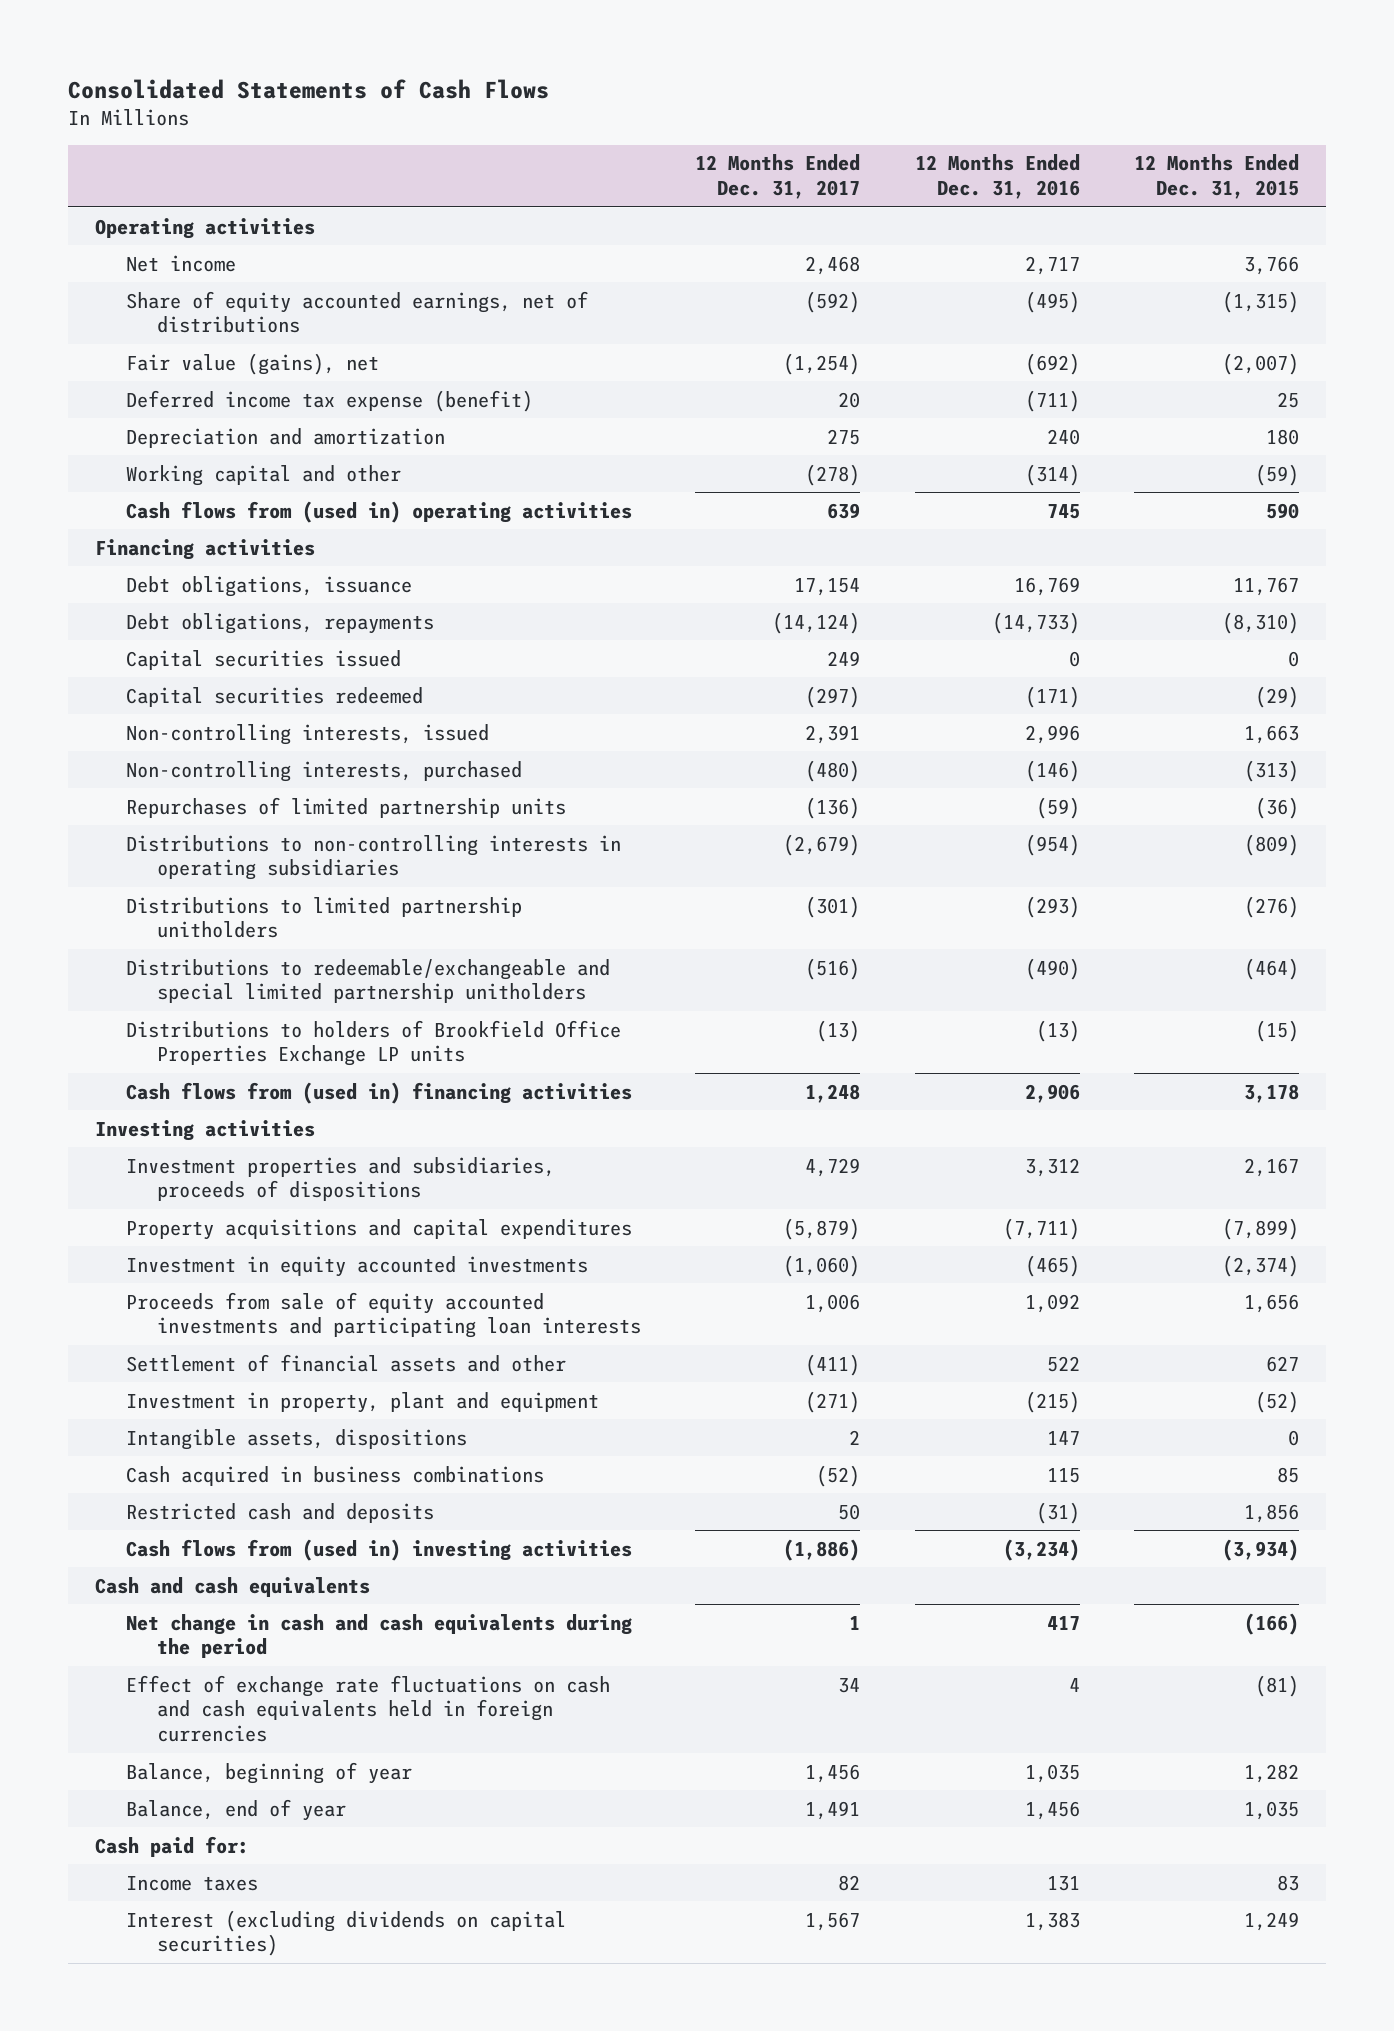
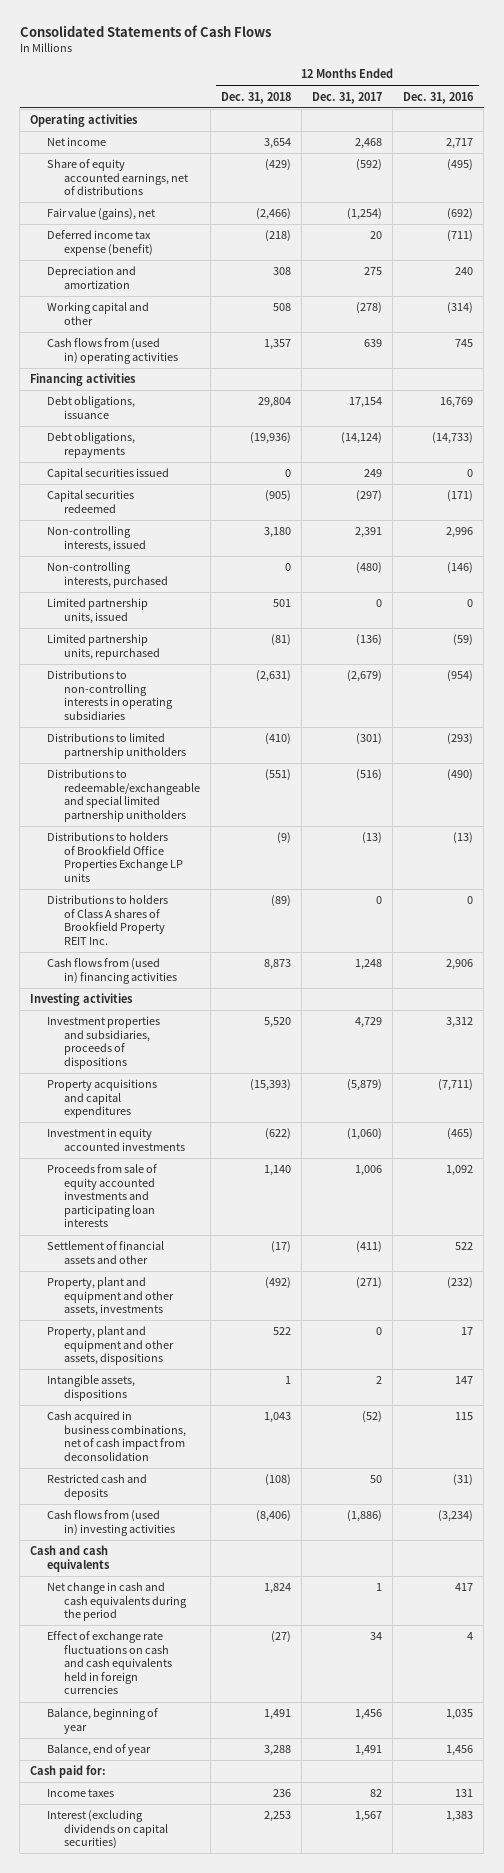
[1134,154,1300,200] 12 Months Ended Dec. 31, 2015 -> none
none -> [220,91,291,104] Dec. 31, 2018
none -> [47,598,149,624] Limited partnership units, issued
[125,796,566,818] Repurchases of limited partnership units -> [47,634,160,660] Limited partnership units, repurchased
none -> [47,895,169,945] Distributions to holders of Class A shares of Brookfield Property REIT Inc.
[125,1391,599,1413] Investment in property, plant and equipment -> [47,1277,174,1317] Property, plant and equipment and other assets, investments
[1024,1390,1080,1413] (215) -> [447,1277,474,1290] (232)
none -> [47,1326,174,1366] Property, plant and equipment and other assets, dispositions
[125,1465,544,1486] Cash acquired in business combinations -> [47,1411,186,1461] Cash acquired in business combinations, net of cash impact from deconsolidation

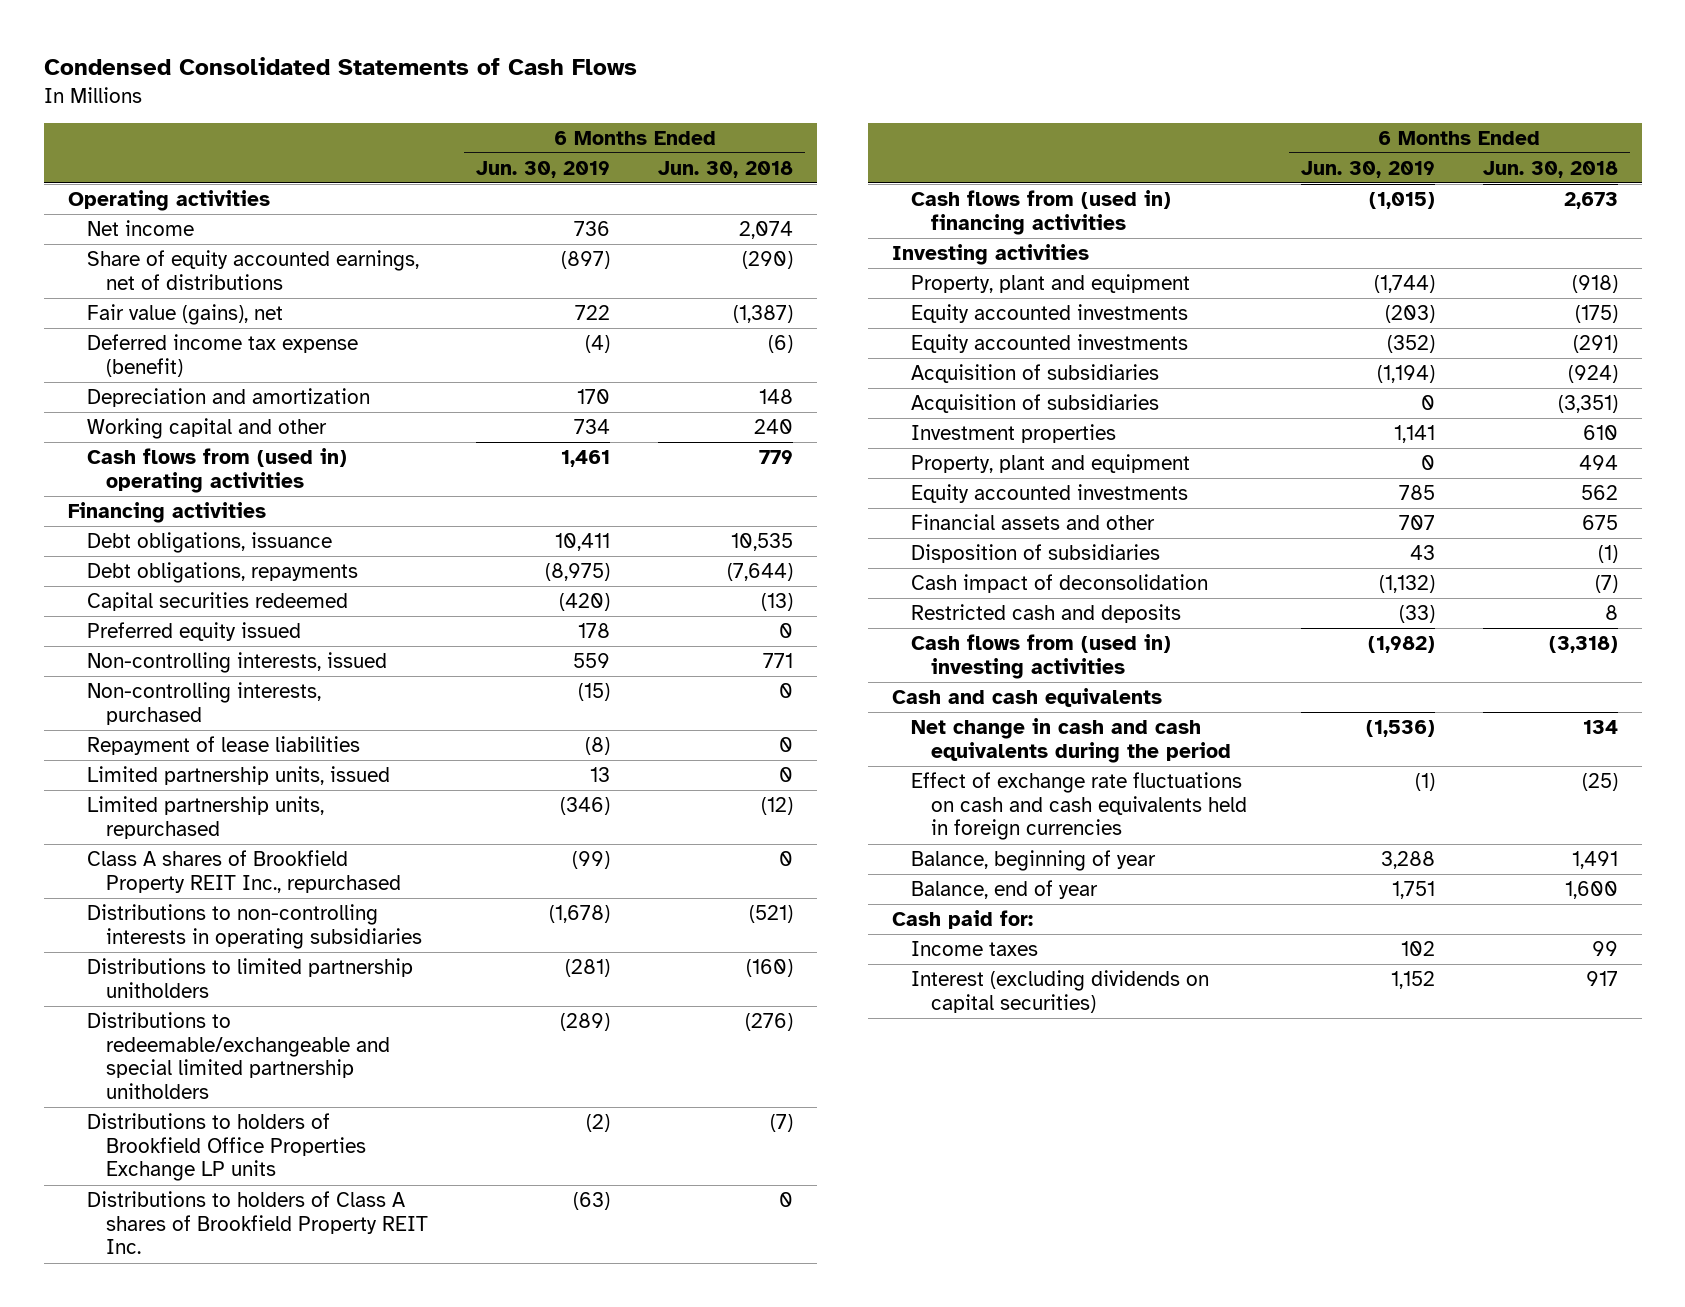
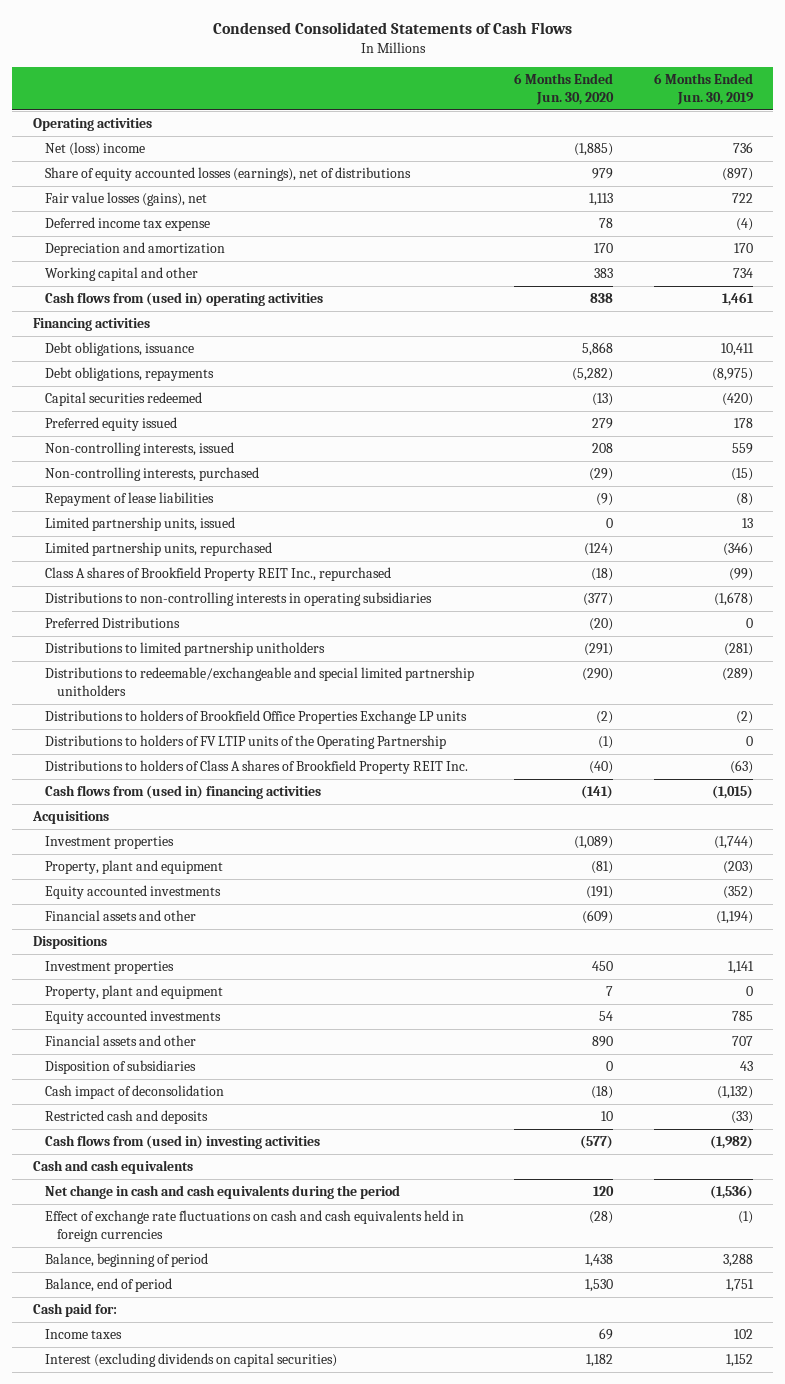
[658,160,794,178] Jun. 30, 2018 -> none
none -> [514,72,615,105] 6 Months Ended Jun. 30, 2020
[86,219,194,236] Net income -> [44,142,145,157] Net (loss) income
[86,249,419,290] Share of equity accounted earnings, net of distributions -> [44,167,411,182] Share of equity accounted losses (earnings), net of distributions
[86,303,283,325] Fair value (gains), net -> [44,192,207,207] Fair value losses (gains), net
[86,333,358,377] Deferred income tax expense (benefit) -> [44,217,210,232] Deferred income tax expense
none -> [44,617,180,629] Preferred Distributions
none -> [44,735,446,750] Distributions to holders of FV LTIP units of the Operating Partnership
[892,243,1090,265] Investing activities -> none
[911,303,1189,323] Equity accounted investments -> none
none -> [31,811,109,825] Acquisitions
none -> [44,836,174,850] Investment properties
[1373,274,1435,293] (1,744) -> [722,861,753,875] (203)
[911,393,1160,413] Acquisition of subsidiaries -> none
[911,363,1160,383] Acquisition of subsidiaries -> [44,910,196,922] Financial assets and other
none -> [32,936,107,950] Dispositions
[911,849,1157,871] Balance, beginning of year -> [44,1253,208,1268] Balance, beginning of period
[911,879,1099,899] Balance, end of year -> [44,1278,172,1293] Balance, end of period

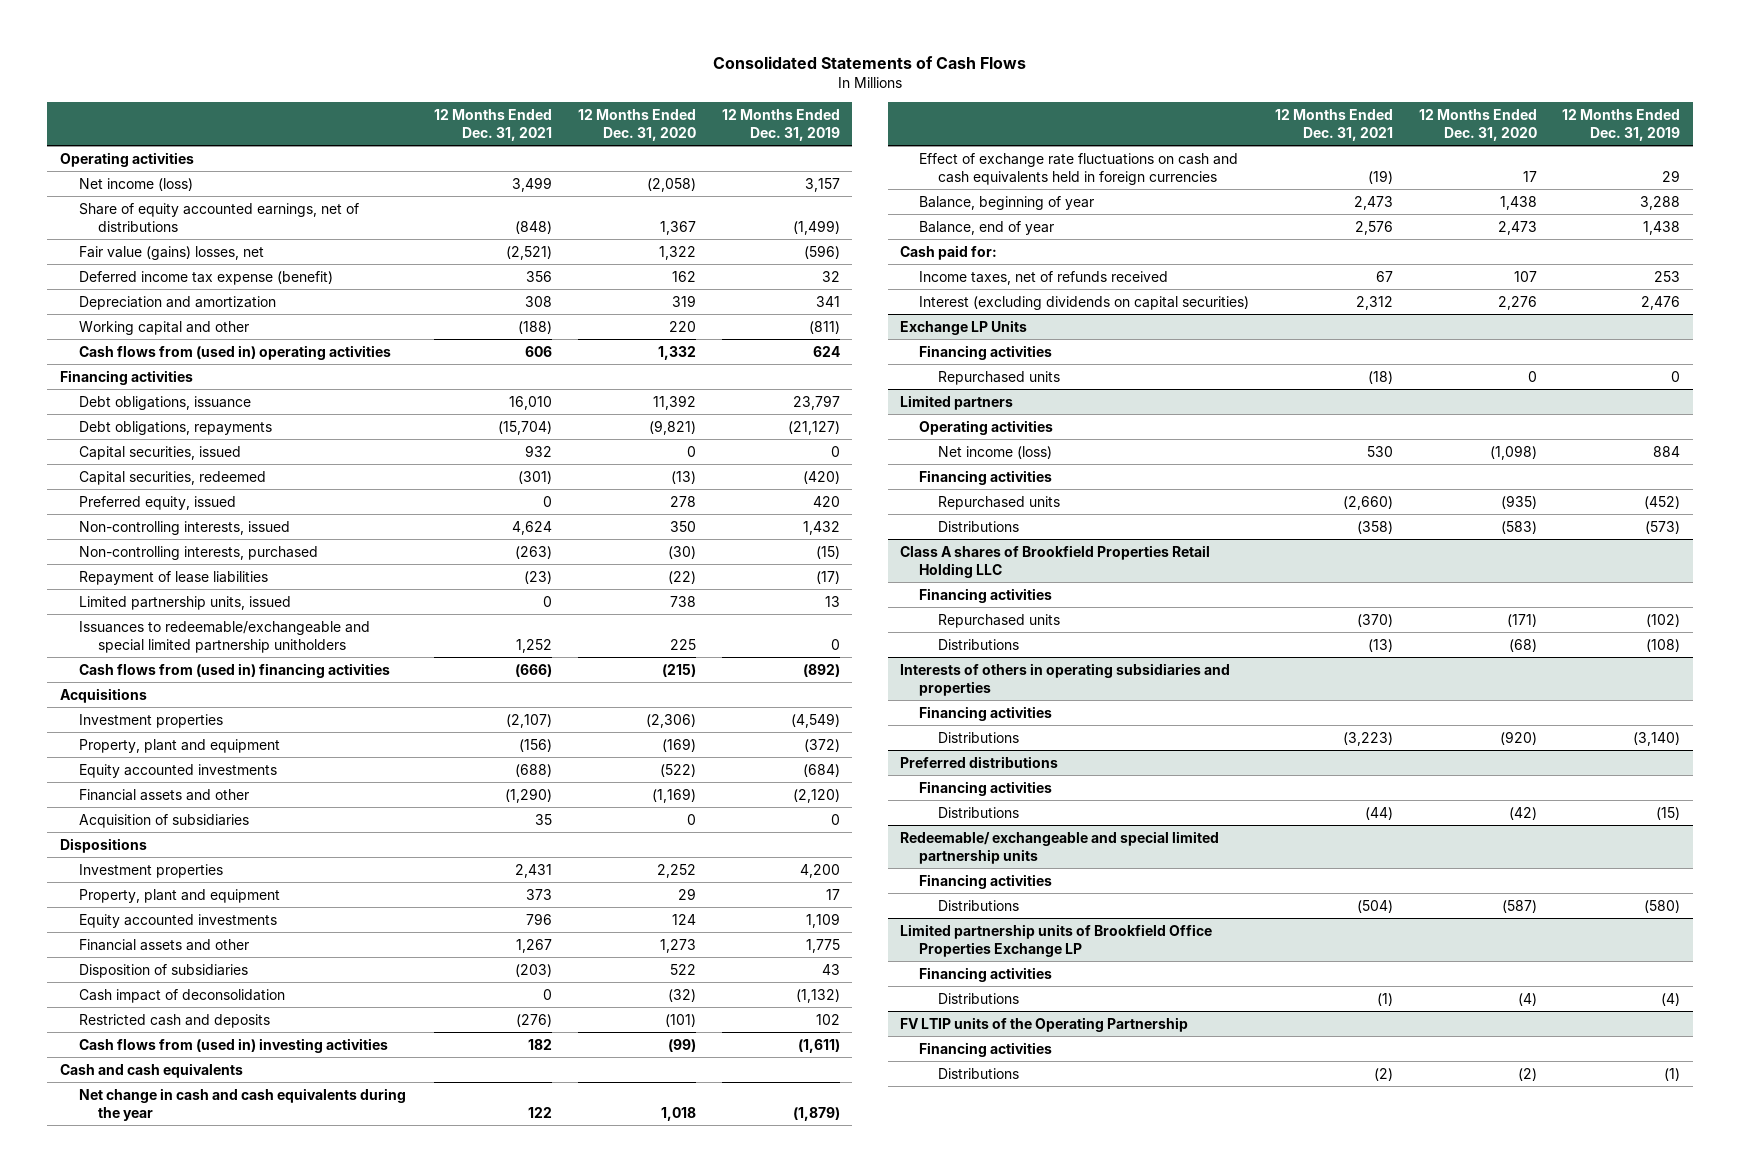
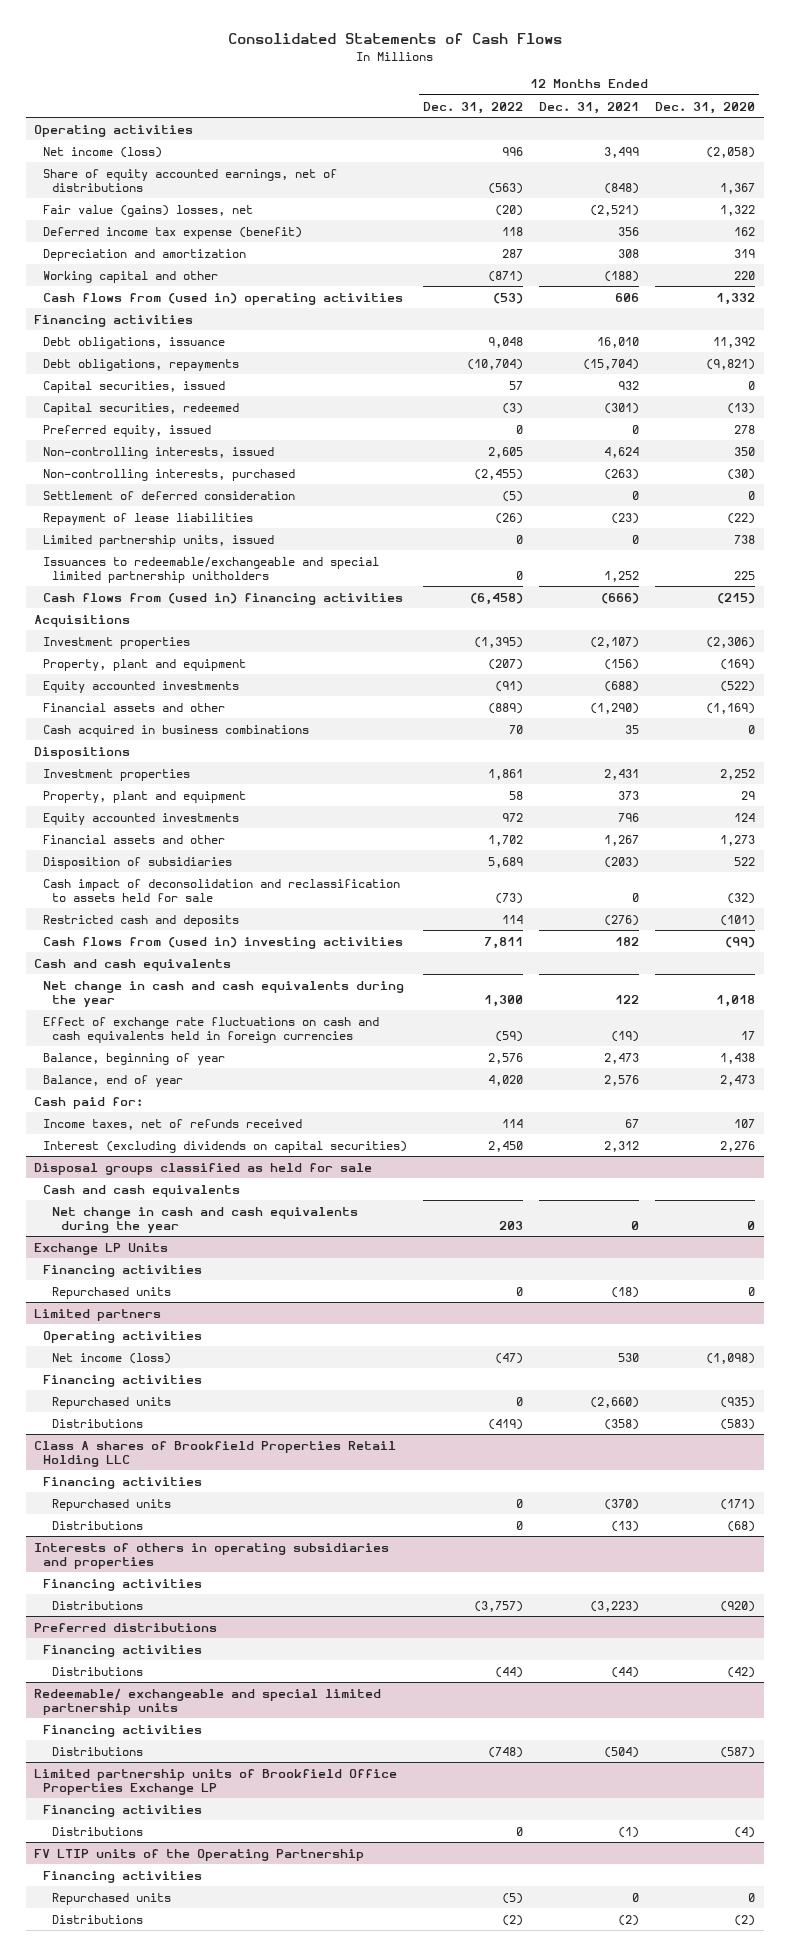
[721,109,840,141] 12 Months Ended Dec. 31, 2019 -> none
none -> [423,101,524,114] Dec. 31, 2022
none -> [42,490,295,500] Settlement of deferred consideration
[78,813,249,828] Acquisition of subsidiaries -> none
none -> [42,724,309,737] Cash acquired in business combinations
[78,988,285,1003] Cash impact of deconsolidation -> none
none -> [42,878,400,902] Cash impact of deconsolidation and reclassification to assets held for sale
none -> [33,1162,372,1175] Disposal groups classified as held for sale
none -> [42,1184,240,1197] Cash and cash equivalents
none -> [51,1206,358,1233] Net change in cash and cash equivalents during the year
none -> [51,1892,171,1905] Repurchased units

